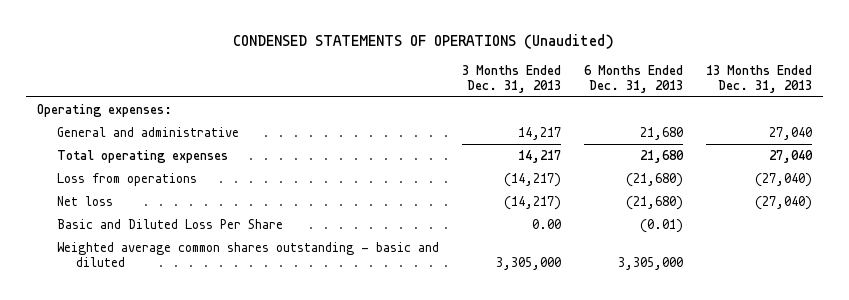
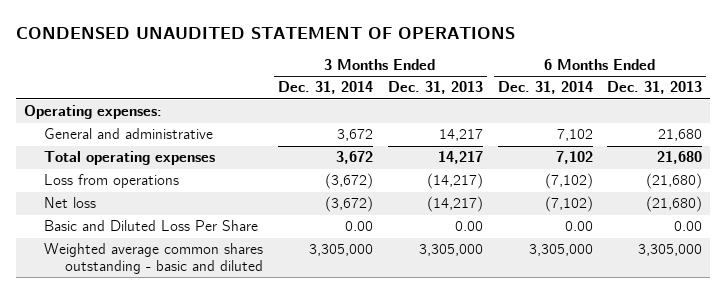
[233,33,615,49] CONDENSED STATEMENTS OF OPERATIONS (Unaudited) -> [16,27,516,40] CONDENSED UNAUDITED STATEMENT OF OPERATIONS
[705,64,812,94] 13 Months Ended Dec. 31, 2013 -> none
none -> [278,81,374,95] Dec. 31, 2014
none -> [497,81,593,95] Dec. 31, 2014
[639,218,683,233] (0.01) -> [674,221,703,232] 0.00

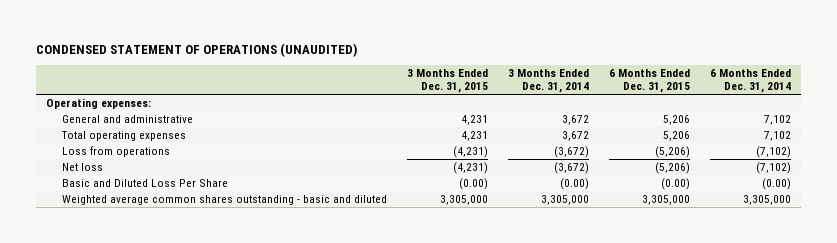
[16,27,516,40] CONDENSED UNAUDITED STATEMENT OF OPERATIONS -> [35,42,357,57] CONDENSED STATEMENT OF OPERATIONS (UNAUDITED)
[387,81,483,95] Dec. 31, 2013 -> none
[607,81,703,95] Dec. 31, 2013 -> none
none -> [407,69,489,94] 3 Months Ended Dec. 31, 2015
none -> [609,69,691,94] 6 Months Ended Dec. 31, 2015
[345,221,374,232] 0.00 -> [560,178,590,191] (0.00)
[564,221,593,232] 0.00 -> [762,178,792,191] (0.00)

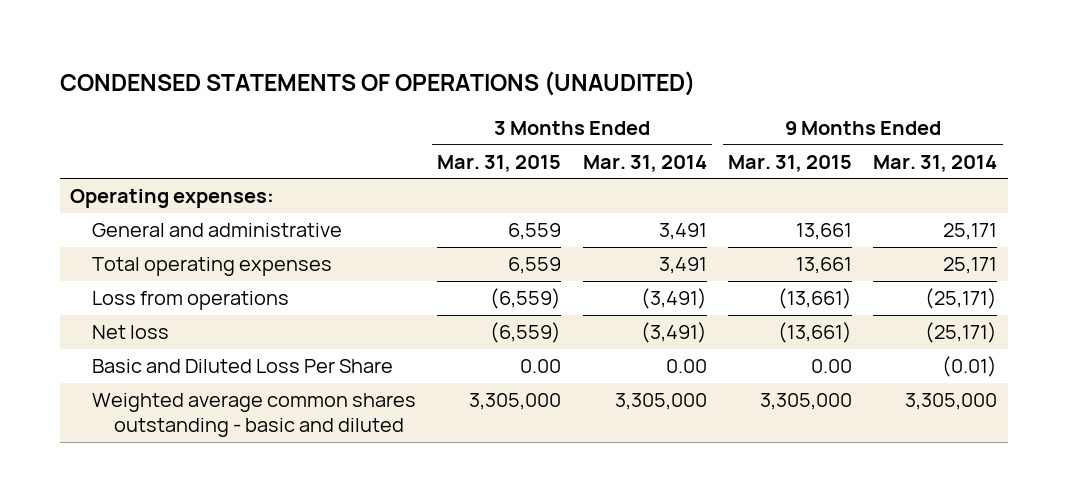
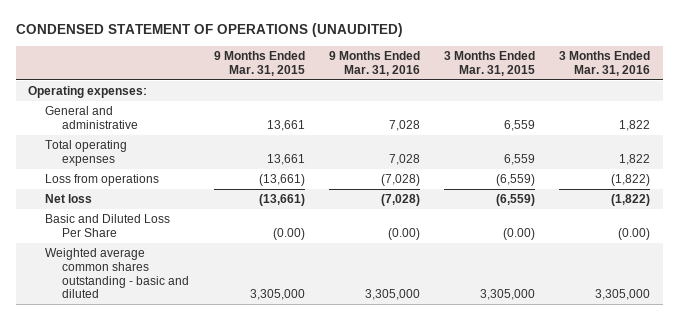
[59,70,695,96] CONDENSED STATEMENTS OF OPERATIONS (UNAUDITED) -> [15,23,403,38] CONDENSED STATEMENT OF OPERATIONS (UNAUDITED)
[582,154,707,172] Mar. 31, 2014 -> none
[873,154,998,172] Mar. 31, 2014 -> none
none -> [328,51,420,76] 9 Months Ended Mar. 31, 2016
none -> [559,51,651,76] 3 Months Ended Mar. 31, 2016
[520,359,562,374] 0.00 -> [503,227,536,240] (0.00)
[810,359,852,374] 0.00 -> [272,227,305,240] (0.00)

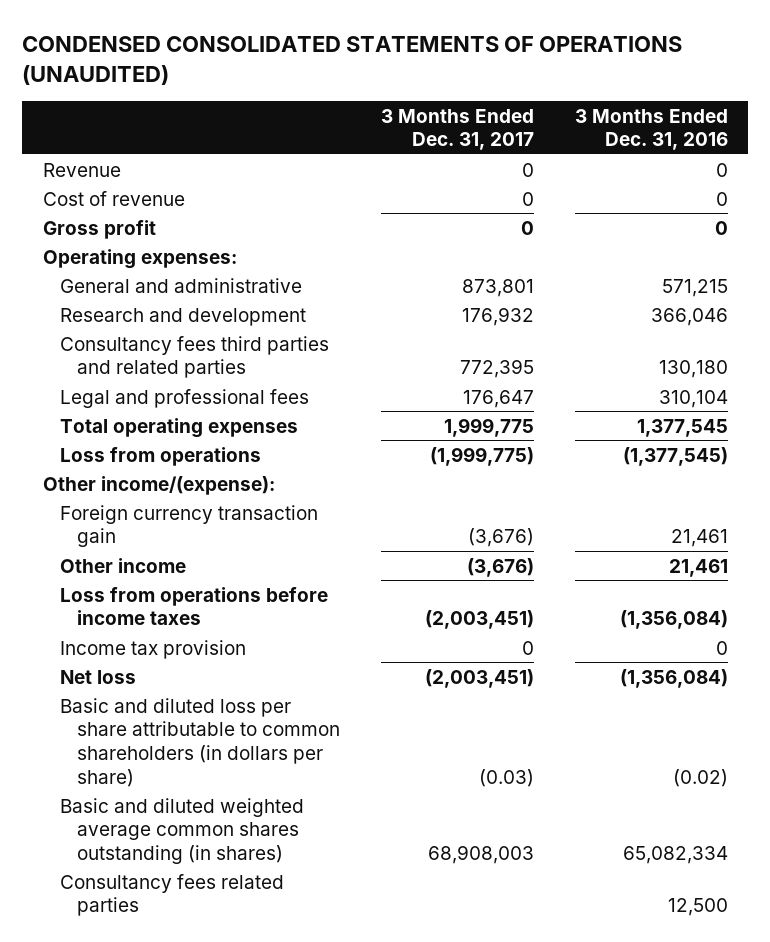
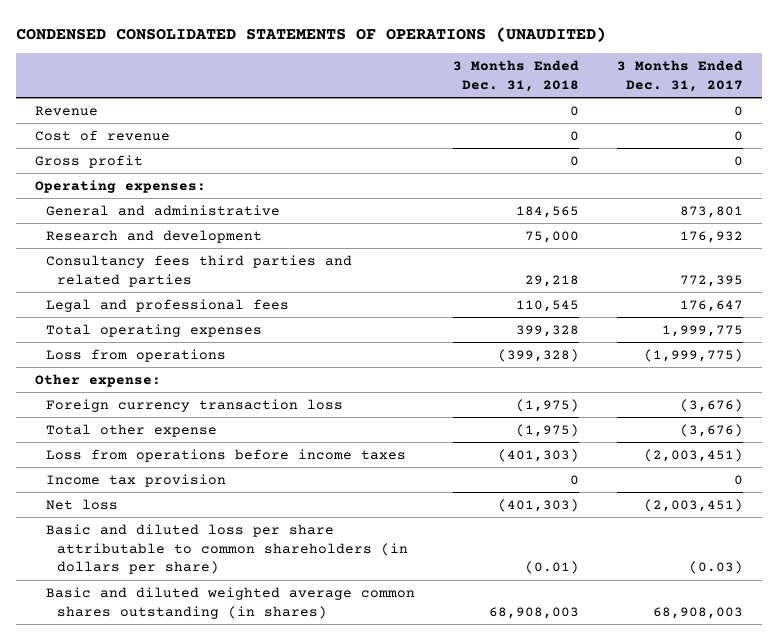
[574,108,728,151] 3 Months Ended Dec. 31, 2016 -> none
none -> [452,60,579,93] 3 Months Ended Dec. 31, 2018
[42,475,275,495] Other income/(expense): -> [34,373,161,387] Other expense:
[59,504,318,548] Foreign currency transaction gain -> [45,398,343,412] Foreign currency transaction loss
[59,557,186,573] Other income -> [45,423,217,437] Total other expense
[59,873,284,917] Consultancy fees related parties -> none

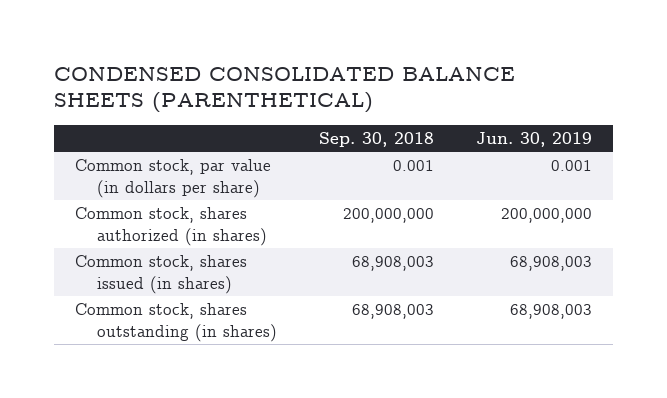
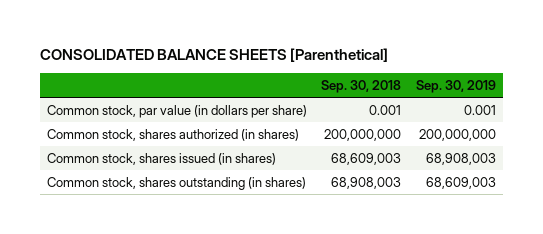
[54,66,516,114] CONDENSED CONSOLIDATED BALANCE SHEETS (PARENTHETICAL) -> [39,48,388,63] CONSOLIDATED BALANCE SHEETS [Parenthetical]
[476,131,593,147] Jun. 30, 2019 -> none
none -> [415,80,496,94] Sep. 30, 2019
[352,256,435,272] 68,908,003 -> [331,152,402,165] 68,609,003

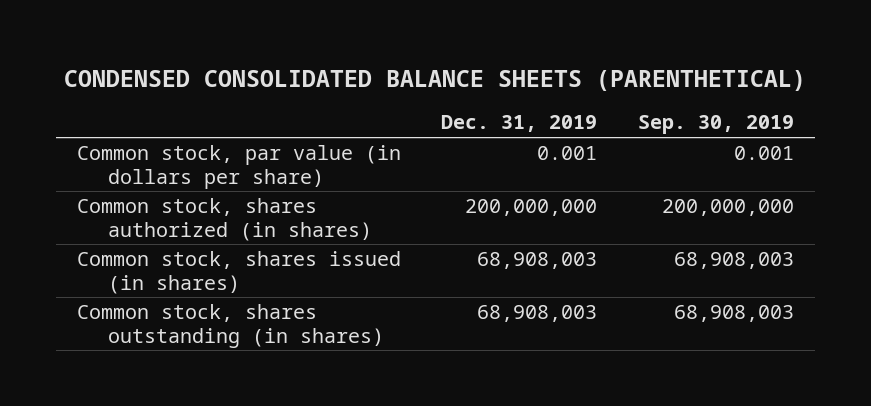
[39,48,388,63] CONSOLIDATED BALANCE SHEETS [Parenthetical] -> [64,70,807,92] CONDENSED CONSOLIDATED BALANCE SHEETS (PARENTHETICAL)
[321,80,402,94] Sep. 30, 2018 -> none
none -> [441,115,598,133] Dec. 31, 2019
[425,176,496,189] 68,609,003 -> [674,305,795,323] 68,908,003

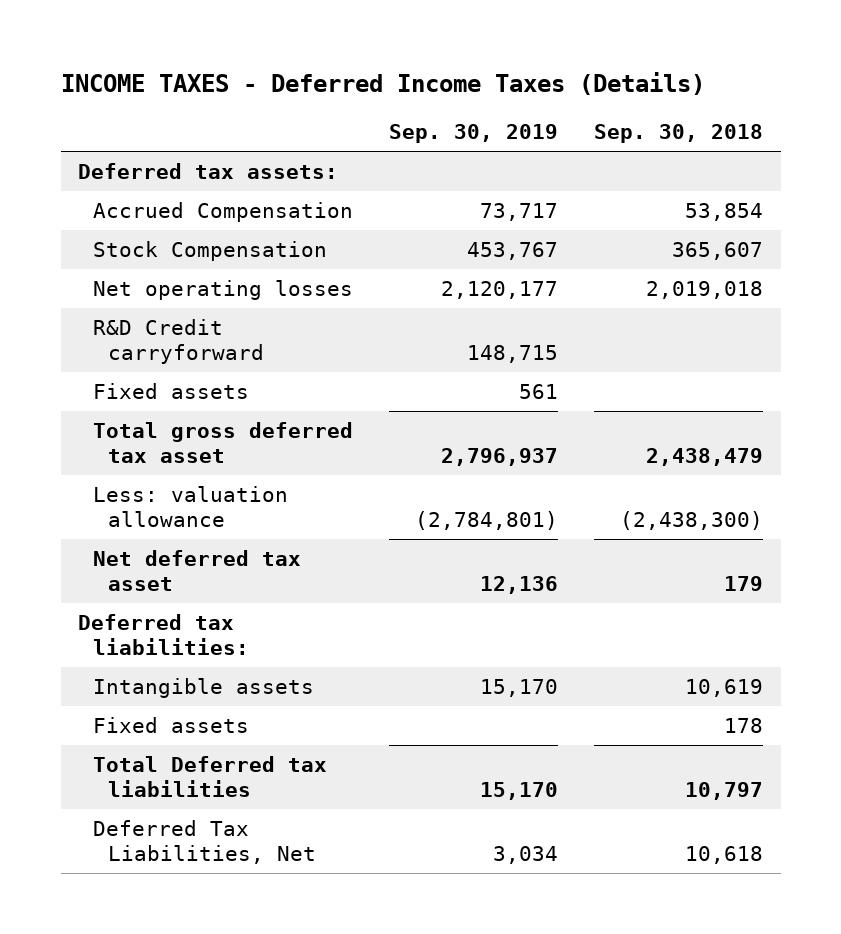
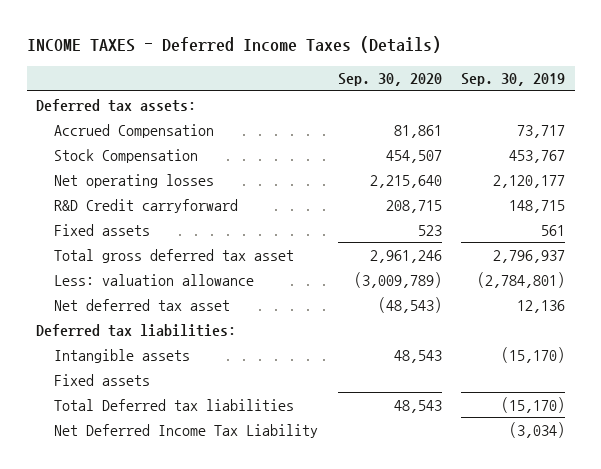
[593,124,763,144] Sep. 30, 2018 -> none
none -> [337,73,442,87] Sep. 30, 2020
[479,678,558,697] 15,170 -> [501,346,566,363] (15,170)
[479,782,558,801] 15,170 -> [501,396,566,413] (15,170)
[93,819,316,865] Deferred Tax Liabilities, Net -> [54,423,319,438] Net Deferred Income Tax Liability
[492,846,558,865] 3,034 -> [509,421,566,438] (3,034)

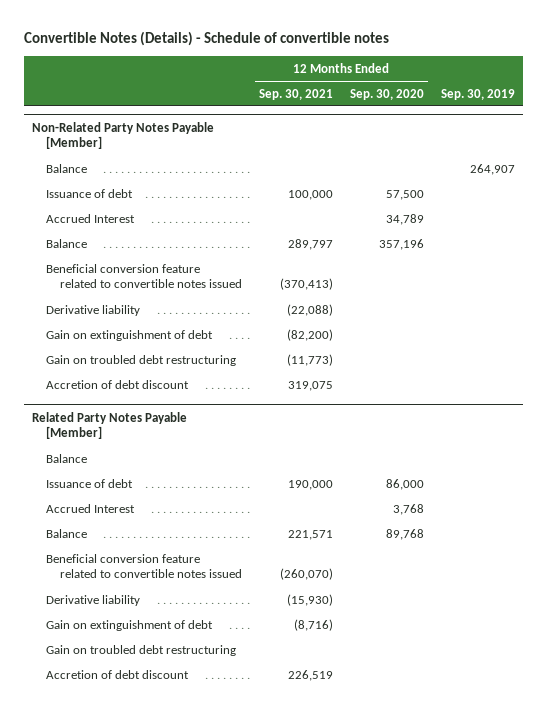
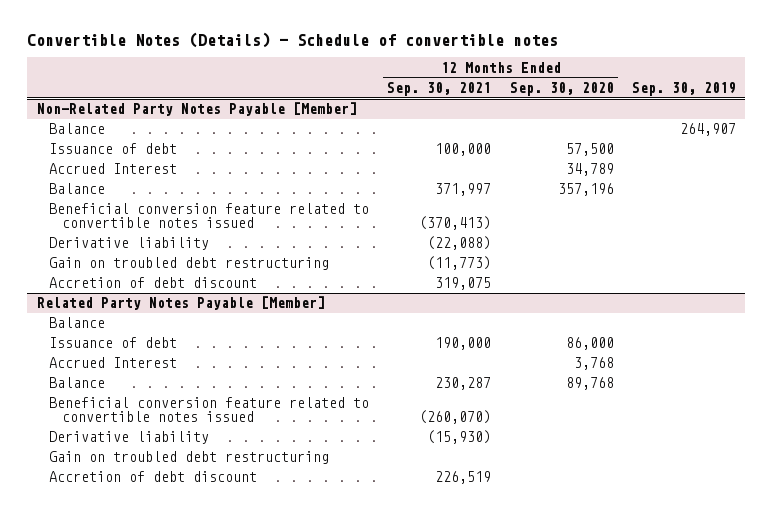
[287,238,333,250] 289,797 -> [435,183,492,197] 371,997
[45,329,213,341] Gain on extinguishment of debt -> none
[287,529,333,540] 221,571 -> [435,377,492,391] 230,287
[45,619,213,631] Gain on extinguishment of debt -> none

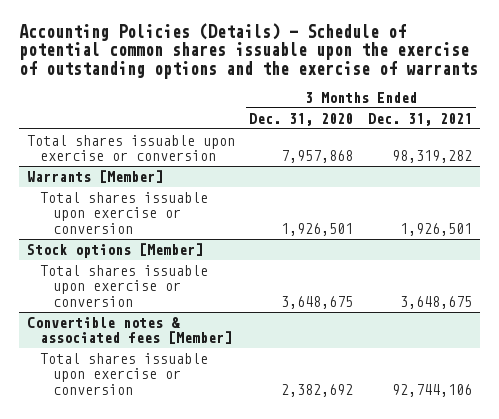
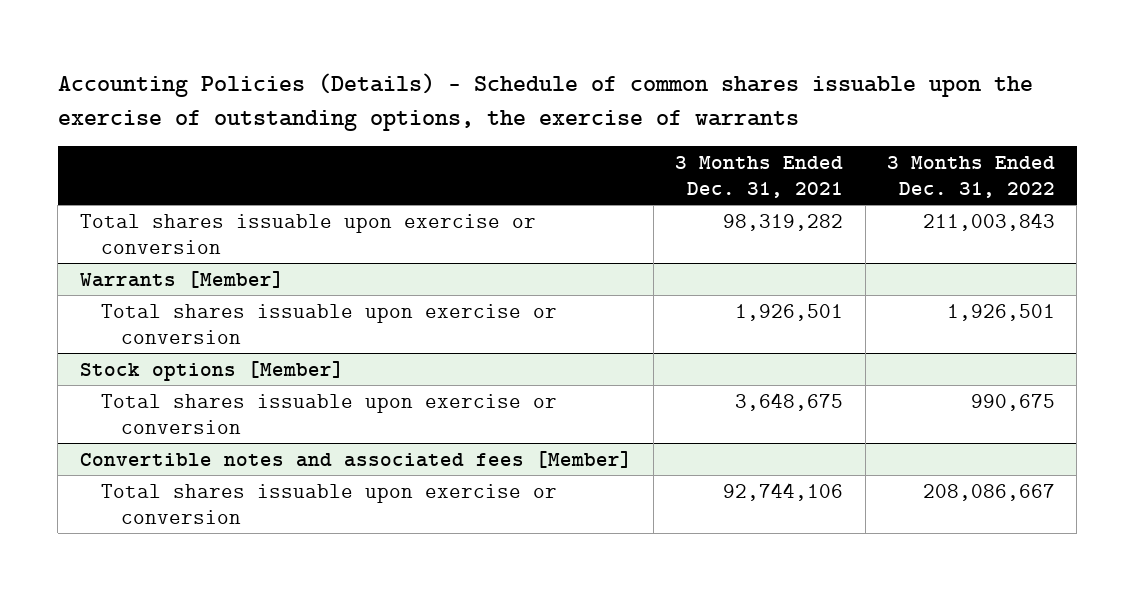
[19,22,479,79] Accounting Policies (Details) - Schedule of potential common shares issuable upon the exercise of outstanding options and the exercise of warrants -> [57,73,1033,131] Accounting Policies (Details) - Schedule of common shares issuable upon the exercise of outstanding options, the exercise of warrants
[249,112,354,126] Dec. 31, 2020 -> none
none -> [887,155,1056,198] 3 Months Ended Dec. 31, 2022
[26,316,232,345] Convertible notes & associated fees [Member] -> [79,450,632,468] Convertible notes and associated fees [Member]

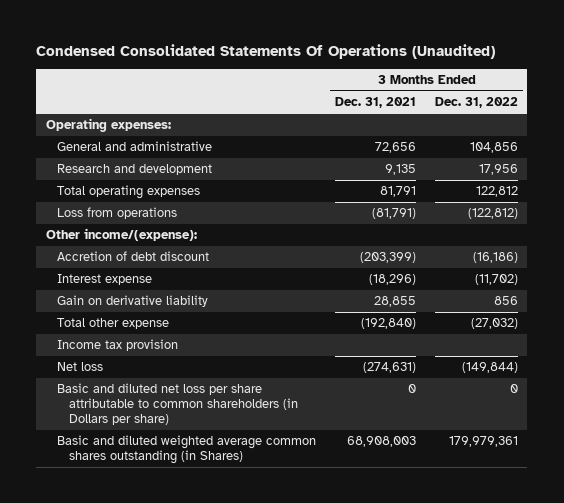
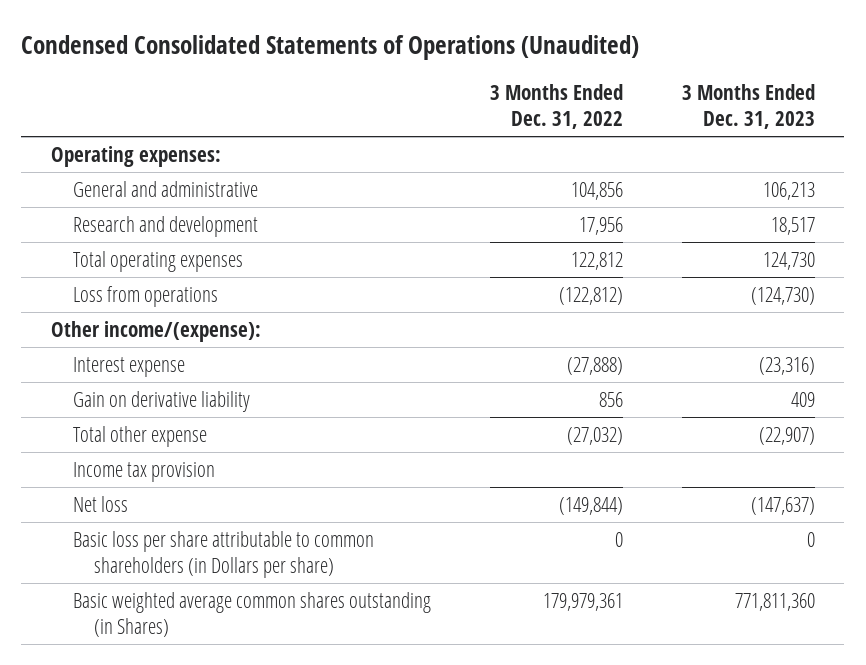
[36,43,496,59] Condensed Consolidated Statements Of Operations (Unaudited) -> [21,35,640,61] Condensed Consolidated Statements of Operations (Unaudited)
[335,97,417,109] Dec. 31, 2021 -> none
none -> [681,84,815,130] 3 Months Ended Dec. 31, 2023
[57,251,210,262] Accretion of debt discount -> none
[474,274,518,286] (11,702) -> [566,356,623,375] (27,888)
[57,383,298,426] Basic and diluted net loss per share attributable to common shareholders (in Dollars per share) -> [72,530,374,578] Basic loss per share attributable to common shareholders (in Dollars per share)
[57,435,317,465] Basic and diluted weighted average common shares outstanding (in Shares) -> [72,591,431,637] Basic weighted average common shares outstanding (in Shares)

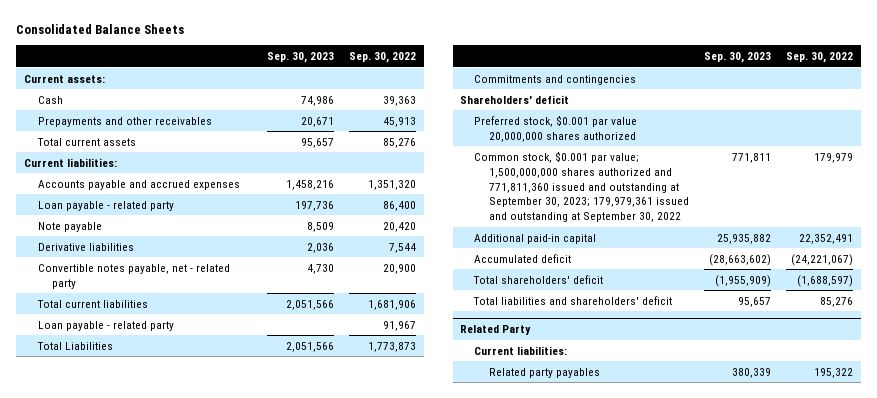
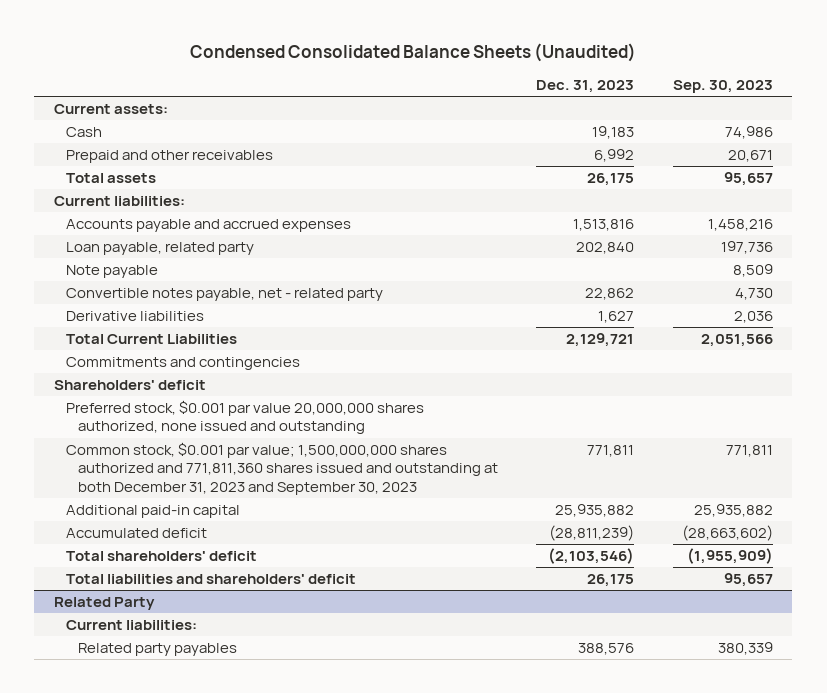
[16,23,185,34] Consolidated Balance Sheets -> [190,42,637,62] Condensed Consolidated Balance Sheets (Unaudited)
[349,52,417,64] Sep. 30, 2022 -> none
none -> [536,79,635,93] Dec. 31, 2023
[37,116,212,127] Prepayments and other receivables -> [65,150,273,164] Prepaid and other receivables
[36,137,136,146] Total current assets -> [65,173,156,184] Total assets
[37,200,174,211] Loan payable - related party -> [65,242,254,256] Loan payable, related party
[37,320,174,331] Loan payable - related party -> none
[36,341,113,350] Total Liabilities -> none
[37,242,134,251] Derivative liabilities -> [65,311,204,322] Derivative liabilities
[36,299,148,308] Total current liabilities -> [65,334,237,345] Total Current Liabilities
[474,114,638,142] Preferred stock, $0.001 par value 20,000,000 shares authorized -> [65,400,424,435] Preferred stock, $0.001 par value 20,000,000 shares authorized, none issued and outstanding
[474,150,689,223] Common stock, $0.001 par value; 1,500,000,000 shares authorized and 771,811,360 issued and outstanding at September 30, 2023; 179,979,361 issued and outstanding at September 30, 2022 -> [65,442,498,495] Common stock, $0.001 par value; 1,500,000,000 shares authorized and 771,811,360 shares issued and outstanding at both December 31, 2023 and September 30, 2023

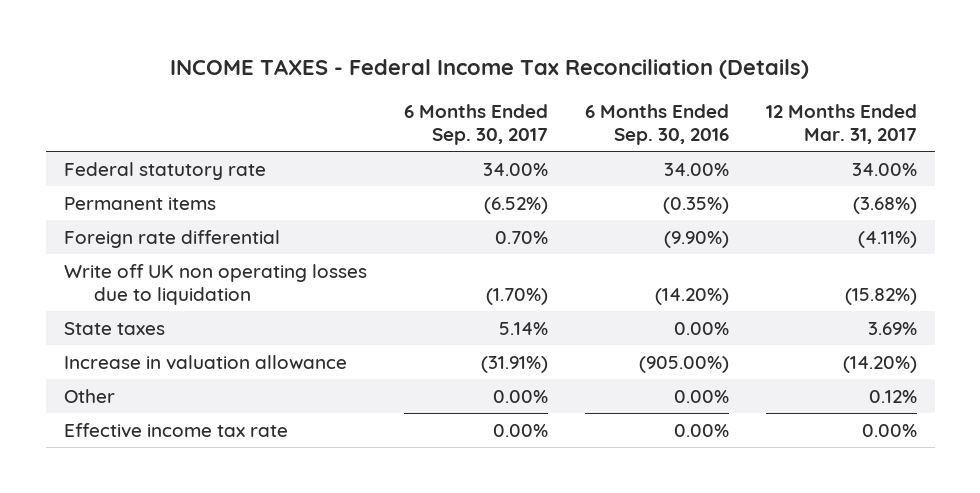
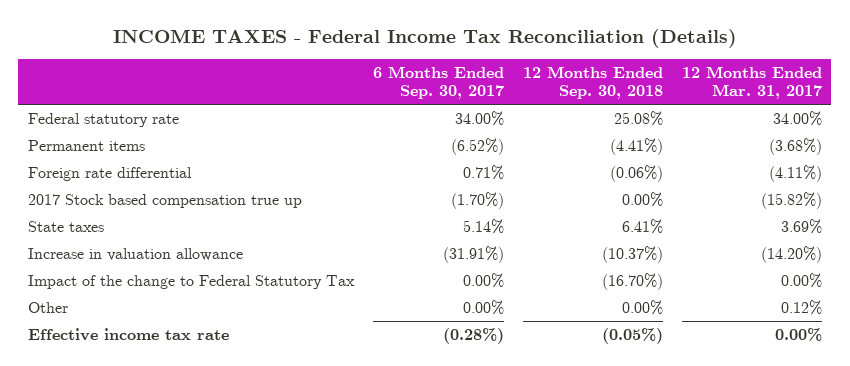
[584,103,729,146] 6 Months Ended Sep. 30, 2016 -> none
none -> [522,65,663,100] 12 Months Ended Sep. 30, 2018
[494,230,548,244] 0.70% -> [462,164,504,180] 0.71%
[63,263,367,306] Write off UK non operating losses due to liquidation -> [27,193,302,208] 2017 Stock based compensation true up
none -> [27,274,355,289] Impact of the change to Federal Statutory Tax
[492,423,548,437] 0.00% -> [442,327,504,344] (0.28%)

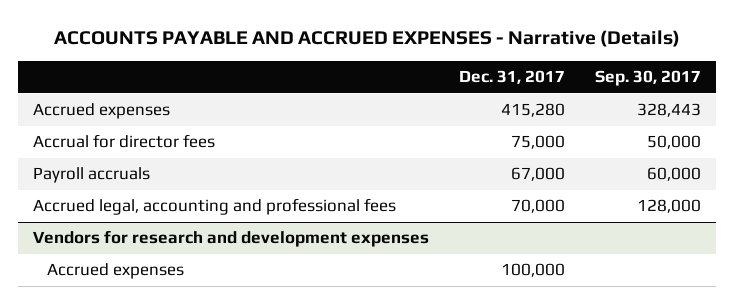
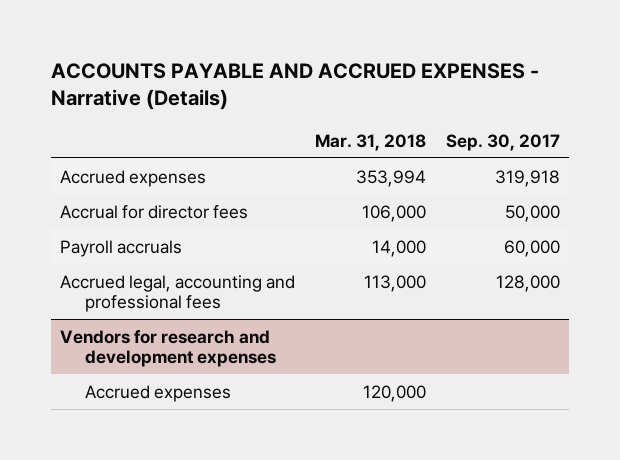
[459,70,566,85] Dec. 31, 2017 -> none
none -> [314,133,426,151] Mar. 31, 2018
[637,103,702,118] 328,443 -> [494,169,560,187] 319,918

